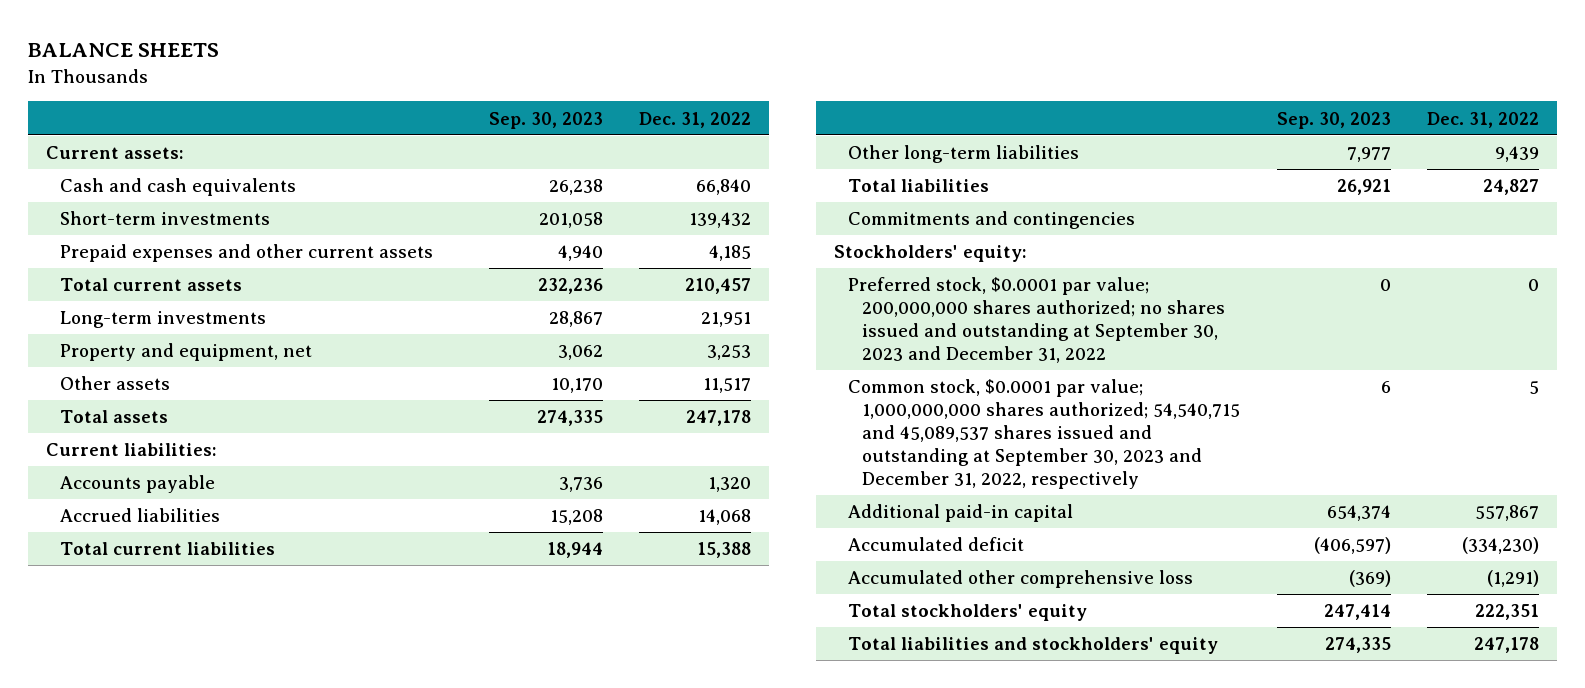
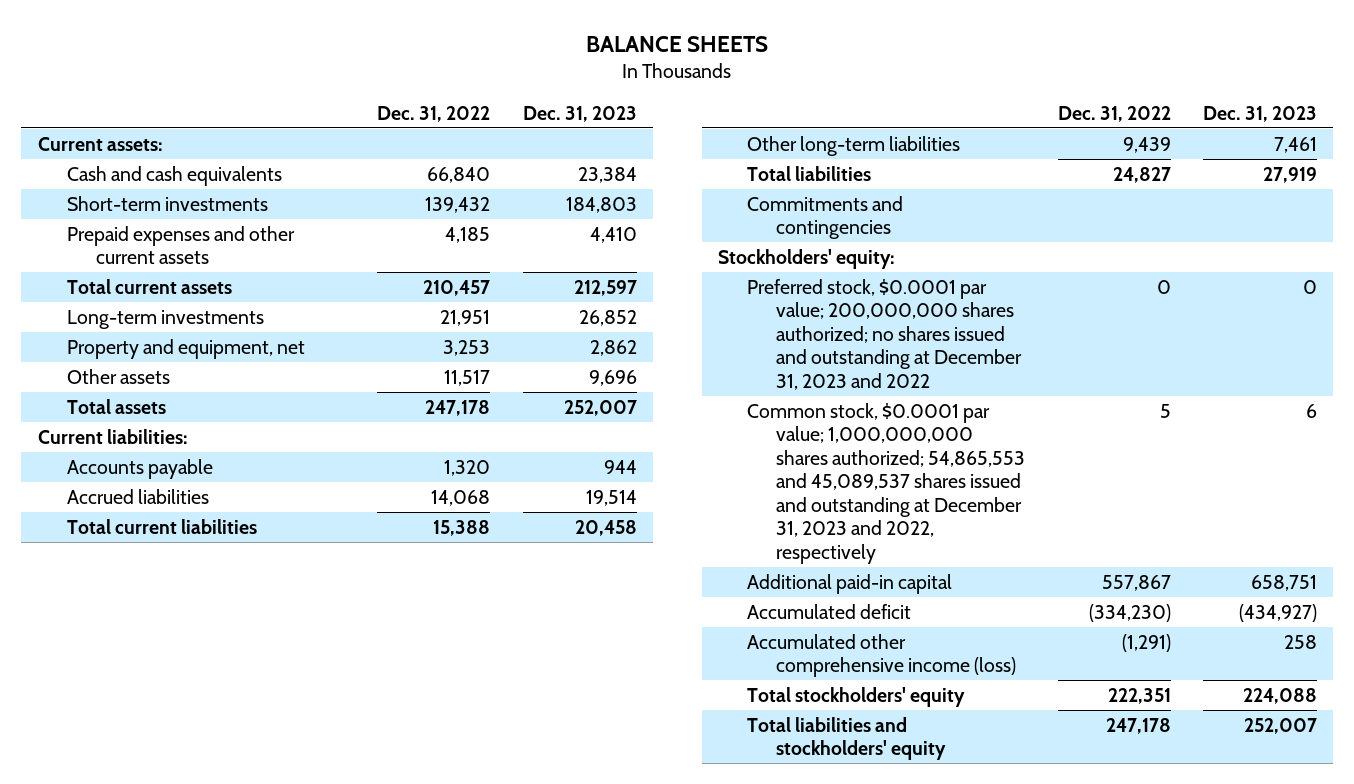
[488,111,603,129] Sep. 30, 2023 -> none
none -> [522,105,637,122] Dec. 31, 2023
[848,277,1226,364] Preferred stock, $0.0001 par value; 200,000,000 shares authorized; no shares issued and outstanding at September 30, 2023 and December 31, 2022 -> [747,278,1023,390] Preferred stock, $0.0001 par value; 200,000,000 shares authorized; no shares issued and outstanding at December 31, 2023 and 2022
[848,379,1241,490] Common stock, $0.0001 par value; 1,000,000,000 shares authorized; 54,540,715 and 45,089,537 shares issued and outstanding at September 30, 2023 and December 31, 2022, respectively -> [747,402,1026,564] Common stock, $0.0001 par value; 1,000,000,000 shares authorized; 54,865,553 and 45,089,537 shares issued and outstanding at December 31, 2023 and 2022, respectively
[848,570,1194,589] Accumulated other comprehensive loss -> [747,633,1017,678] Accumulated other comprehensive income (loss)

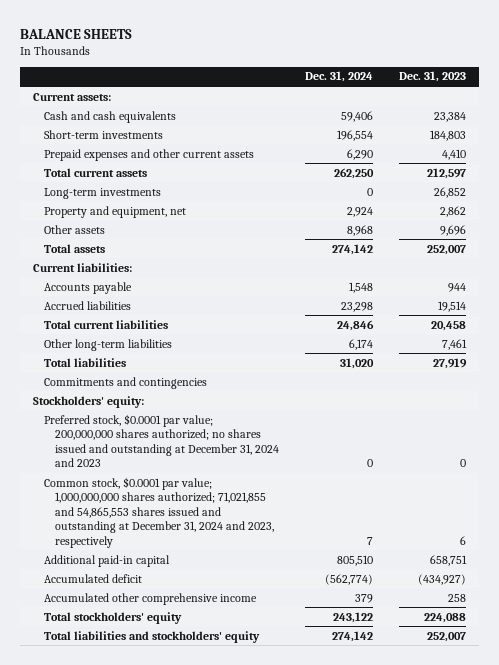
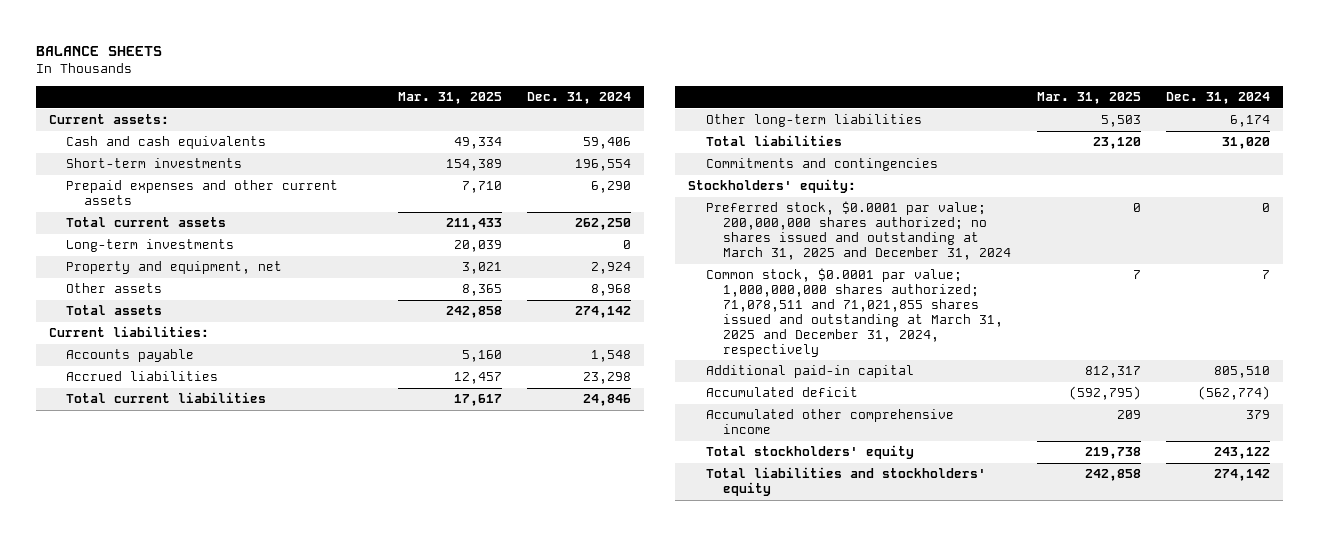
[398,71,466,83] Dec. 31, 2023 -> none
none -> [397,92,502,105] Mar. 31, 2025
[44,413,280,468] Preferred stock, $0.0001 par value; 200,000,000 shares authorized; no shares issued and outstanding at December 31, 2024 and 2023 -> [705,201,1012,261] Preferred stock, $0.0001 par value; 200,000,000 shares authorized; no shares issued and outstanding at March 31, 2025 and December 31, 2024
[44,476,275,548] Common stock, $0.0001 par value; 1,000,000,000 shares authorized; 71,021,855 and 54,865,553 shares issued and outstanding at December 31, 2024 and 2023, respectively -> [705,268,1004,357] Common stock, $0.0001 par value; 1,000,000,000 shares authorized; 71,078,511 and 71,021,855 shares issued and outstanding at March 31, 2025 and December 31, 2024, respectively

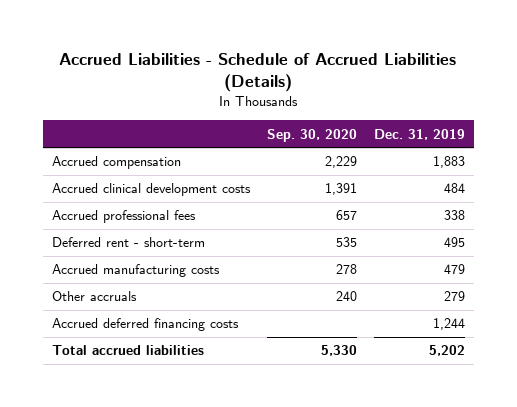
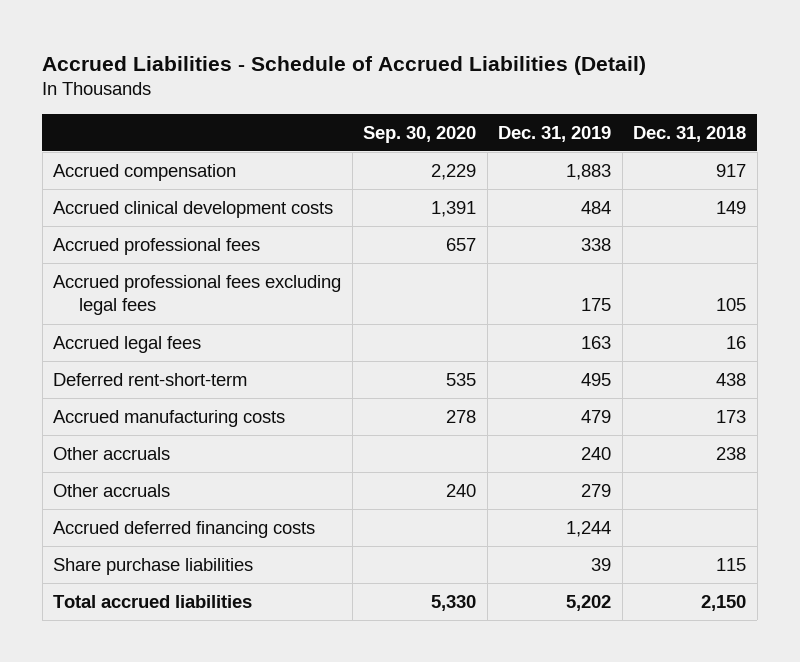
[59,52,457,92] Accrued Liabilities - Schedule of Accrued Liabilities (Details) -> [42,55,647,75] Accrued Liabilities - Schedule of Accrued Liabilities (Detail)
none -> [633,125,747,142] Dec. 31, 2018
none -> [53,274,342,316] Accrued professional fees excluding legal fees
none -> [53,335,202,353] Accrued legal fees
[51,237,205,248] Deferred rent - short-term -> [53,372,248,386] Deferred rent-short-term
none -> [53,446,171,460] Other accruals
none -> [53,557,254,575] Share purchase liabilities

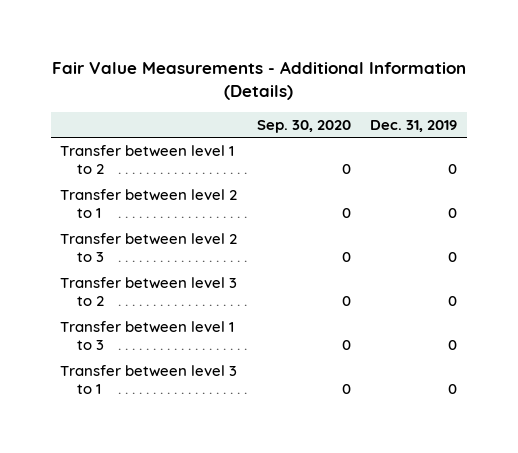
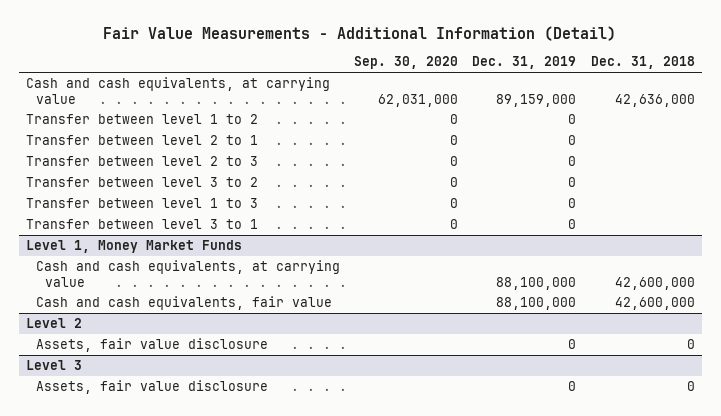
[51,60,466,100] Fair Value Measurements - Additional Information (Details) -> [103,25,617,41] Fair Value Measurements - Additional Information (Detail)
none -> [590,56,695,70] Dec. 31, 2018
none -> [25,77,330,104] Cash and cash equivalents, at carrying value
none -> [25,240,242,254] Level 1, Money Market Funds
none -> [35,260,340,287] Cash and cash equivalents, at carrying value
none -> [35,296,332,311] Cash and cash equivalents, fair value
none -> [25,318,82,329] Level 2
none -> [35,338,268,353] Assets, fair value disclosure
none -> [25,360,82,371] Level 3
none -> [35,380,268,395] Assets, fair value disclosure

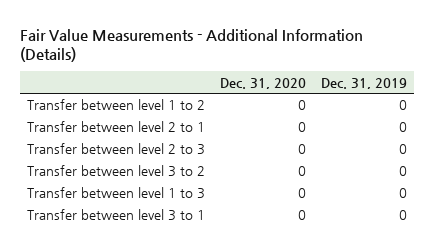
[103,25,617,41] Fair Value Measurements - Additional Information (Detail) -> [20,28,364,62] Fair Value Measurements - Additional Information (Details)
[353,56,458,70] Sep. 30, 2020 -> none
[590,56,695,70] Dec. 31, 2018 -> none
none -> [220,77,307,89] Dec. 31, 2020
[25,77,330,104] Cash and cash equivalents, at carrying value -> none
[25,240,242,254] Level 1, Money Market Funds -> none
[35,260,340,287] Cash and cash equivalents, at carrying value -> none
[35,296,332,311] Cash and cash equivalents, fair value -> none
[25,318,82,329] Level 2 -> none
[35,338,268,353] Assets, fair value disclosure -> none
[25,360,82,371] Level 3 -> none
[35,380,268,395] Assets, fair value disclosure -> none

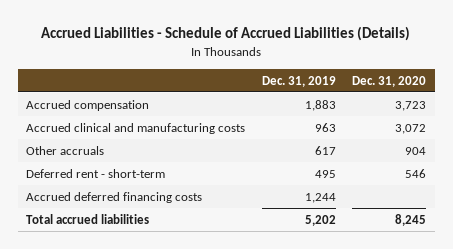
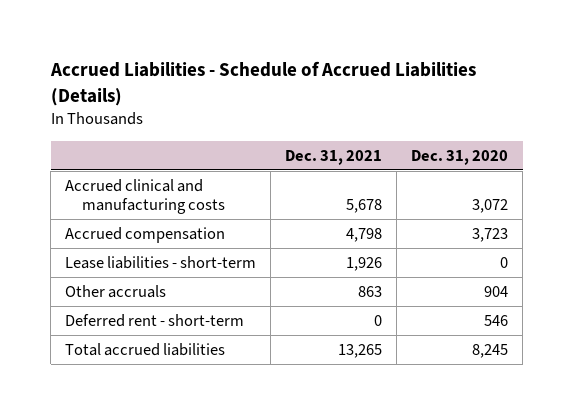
[261,75,336,87] Dec. 31, 2019 -> none
none -> [285,149,383,165] Dec. 31, 2021
[26,99,150,111] Accrued compensation -> [65,227,226,244] Accrued compensation
none -> [65,256,257,270] Lease liabilities - short-term
[26,191,203,203] Accrued deferred financing costs -> none

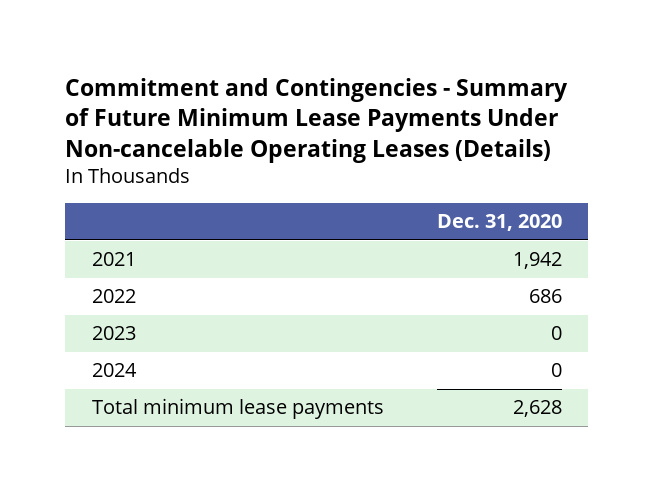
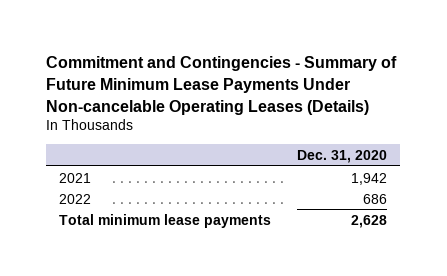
[91,326,136,341] 2023 -> none
[91,363,137,378] 2024 -> none

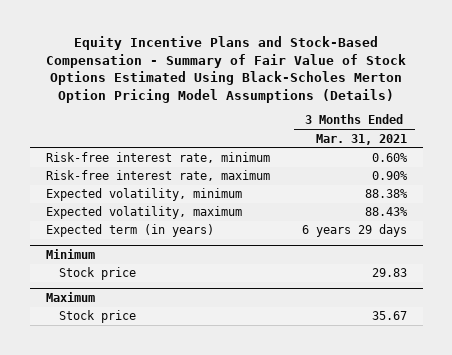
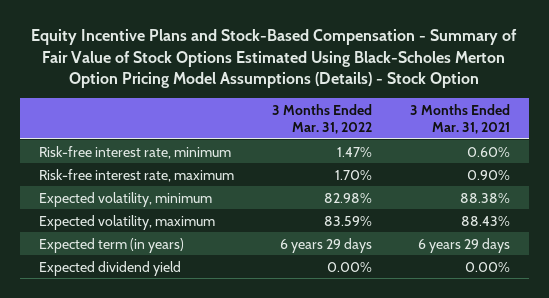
[46,36,407,103] Equity Incentive Plans and Stock-Based Compensation - Summary of Fair Value of Stock Options Estimated Using Black-Scholes Merton Option Pricing Model Assumptions (Details) -> [31,29,518,89] Equity Incentive Plans and Stock-Based Compensation - Summary of Fair Value of Stock Options Estimated Using Black-Scholes Merton Option Pricing Model Assumptions (Details) - Stock Option
none -> [271,103,372,135] 3 Months Ended Mar. 31, 2022
[45,248,95,259] Minimum -> none
[58,267,136,281] Stock price -> none
[45,291,95,302] Maximum -> none
[58,310,136,324] Stock price -> none
none -> [38,260,181,276] Expected dividend yield

